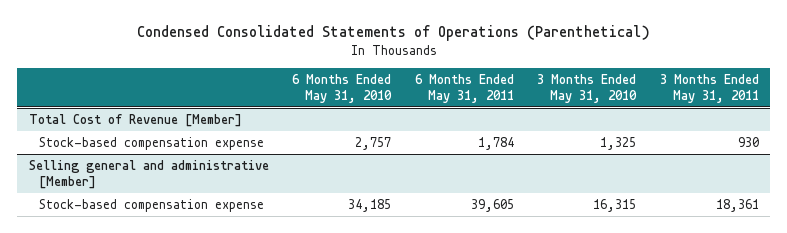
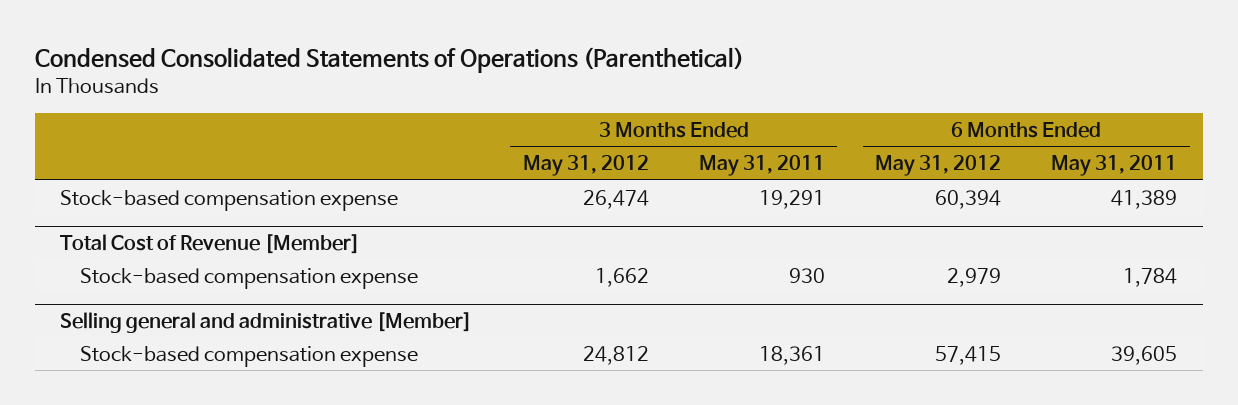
[292,74,393,103] 6 Months Ended May 31, 2010 -> none
[537,74,638,103] 3 Months Ended May 31, 2010 -> none
none -> [522,155,649,177] May 31, 2012
none -> [875,155,1002,177] May 31, 2012
none -> [60,189,399,211] Stock-based compensation expense

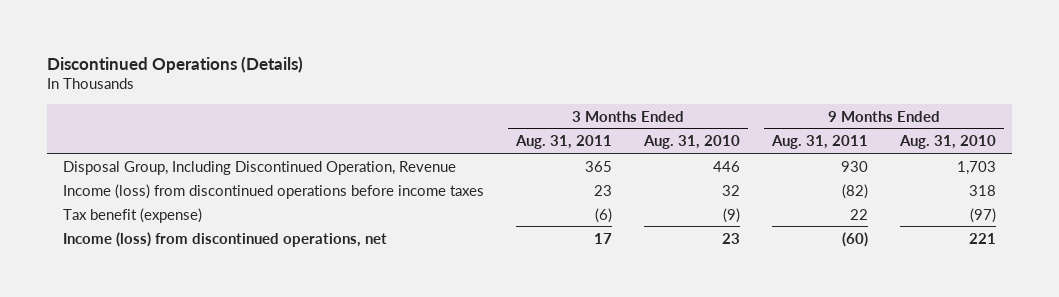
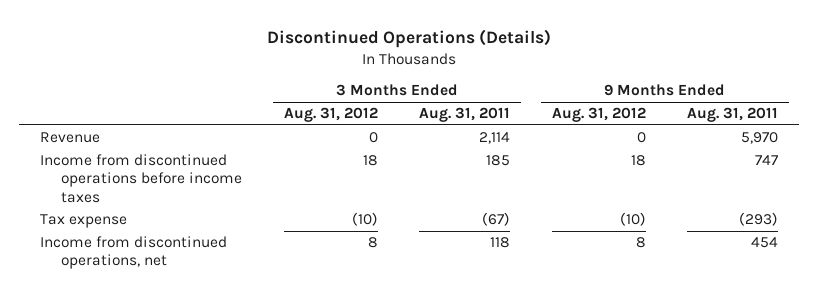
[642,135,740,150] Aug. 31, 2010 -> none
[899,135,997,150] Aug. 31, 2010 -> none
none -> [283,107,378,123] Aug. 31, 2012
none -> [551,107,646,123] Aug. 31, 2012
[62,160,456,175] Disposal Group, Including Discontinued Operation, Revenue -> none
none -> [40,132,101,144] Revenue
[62,183,484,199] Income (loss) from discontinued operations before income taxes -> [40,154,242,203] Income from discontinued operations before income taxes
[593,184,612,196] 23 -> [486,155,511,167] 185
[841,183,868,199] (82) -> [755,155,779,166] 747
[62,207,202,223] Tax benefit (expense) -> [40,214,128,229] Tax expense
[594,207,612,223] (6) -> [482,212,511,227] (67)
[849,208,868,220] 22 -> [739,212,779,227] (293)
[62,231,387,247] Income (loss) from discontinued operations, net -> [40,236,228,270] Income from discontinued operations, net
[593,232,612,244] 17 -> [490,237,511,249] 118
[841,231,868,247] (60) -> [751,237,779,249] 454

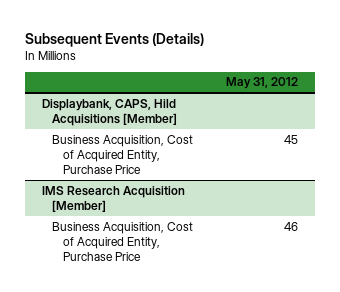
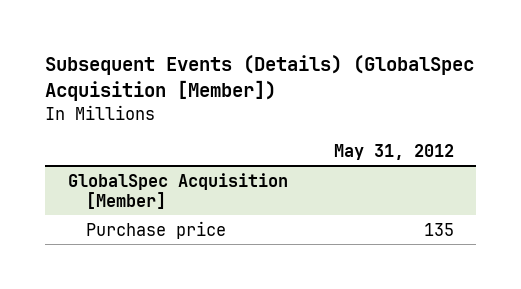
[24,32,204,47] Subsequent Events (Details) -> [44,54,474,101] Subsequent Events (Details) (GlobalSpec Acquisition [Member])
[41,98,178,126] Displaybank, CAPS, Hild Acquisitions [Member] -> none
[41,185,185,212] IMS Research Acquisition [Member] -> none
[52,221,194,261] Business Acquisition, Cost of Acquired Entity, Purchase Price -> none
none -> [67,172,288,210] GlobalSpec Acquisition [Member]
[52,134,194,174] Business Acquisition, Cost of Acquired Entity, Purchase Price -> [86,220,227,239] Purchase price
[284,134,299,144] 45 -> [423,222,454,236] 135

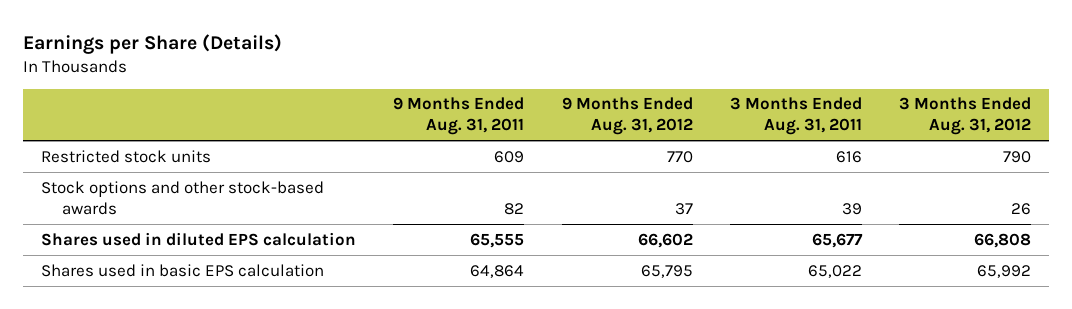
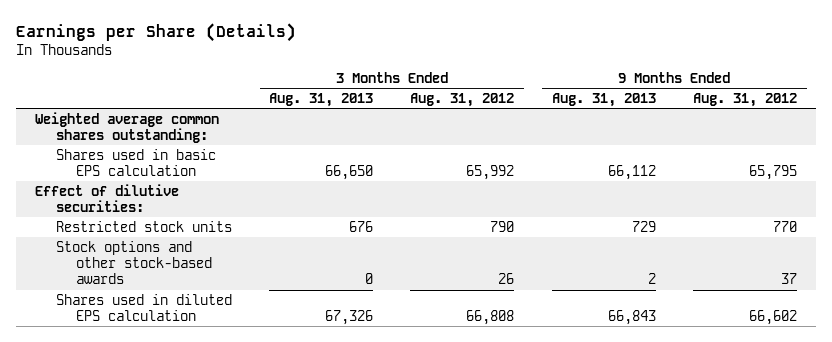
[393,97,525,136] 9 Months Ended Aug. 31, 2011 -> none
[729,97,862,136] 3 Months Ended Aug. 31, 2011 -> none
none -> [268,93,373,108] Aug. 31, 2013
none -> [551,93,656,108] Aug. 31, 2013
none -> [34,111,219,144] Weighted average common shares outstanding:
[41,263,325,277] Shares used in basic EPS calculation -> [55,148,216,177] Shares used in basic EPS calculation
none -> [34,183,179,213] Effect of dilutive securities:

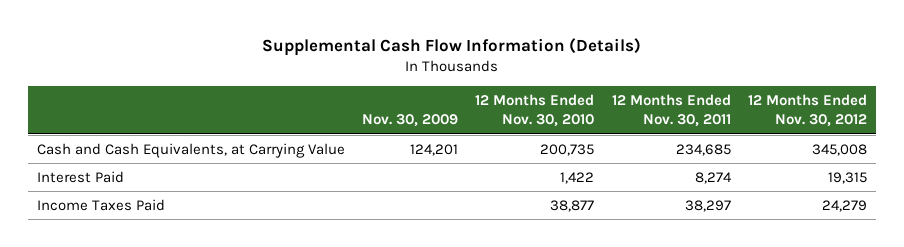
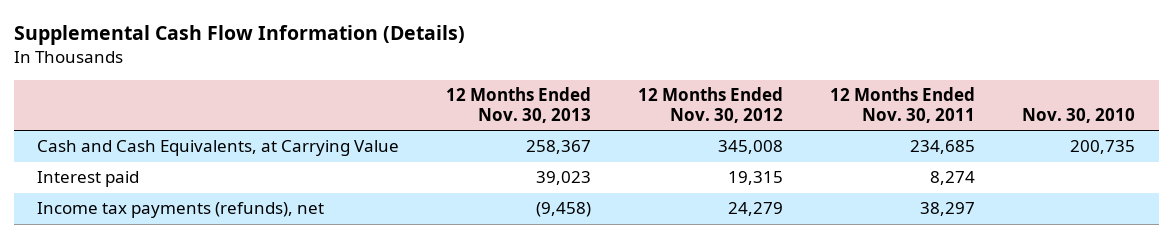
[362,114,459,128] Nov. 30, 2009 -> none
[475,94,595,128] 12 Months Ended Nov. 30, 2010 -> none
none -> [446,87,592,123] 12 Months Ended Nov. 30, 2013
none -> [1022,107,1136,123] Nov. 30, 2010
[36,170,124,183] Interest Paid -> [37,171,140,188] Interest paid
[36,198,165,211] Income Taxes Paid -> [37,202,325,219] Income tax payments (refunds), net

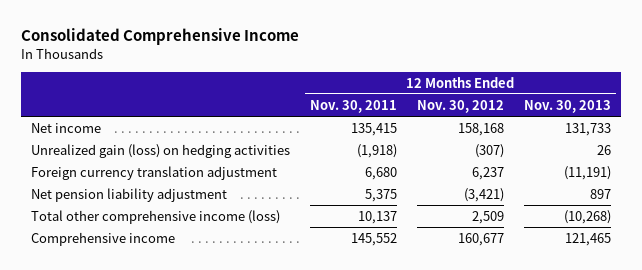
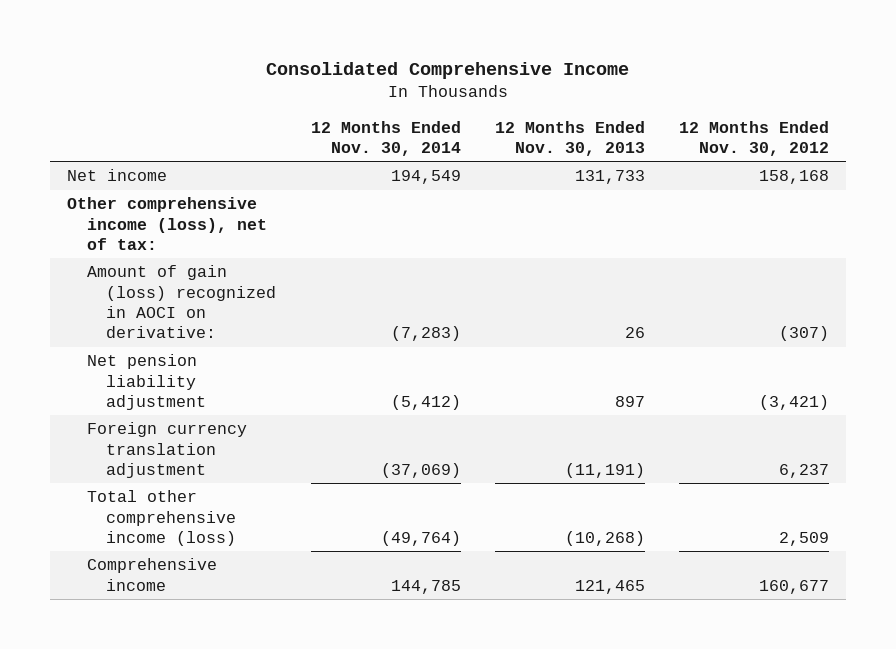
[309,99,397,113] Nov. 30, 2011 -> none
none -> [310,120,461,156] 12 Months Ended Nov. 30, 2014
none -> [66,197,267,250] Other comprehensive income (loss), net of tax:
[30,143,290,158] Unrealized gain (loss) on hedging activities -> [86,265,277,338] Amount of gain (loss) recognized in AOCI on derivative:
[30,165,277,180] Foreign currency translation adjustment -> [86,422,247,478] Foreign currency translation adjustment

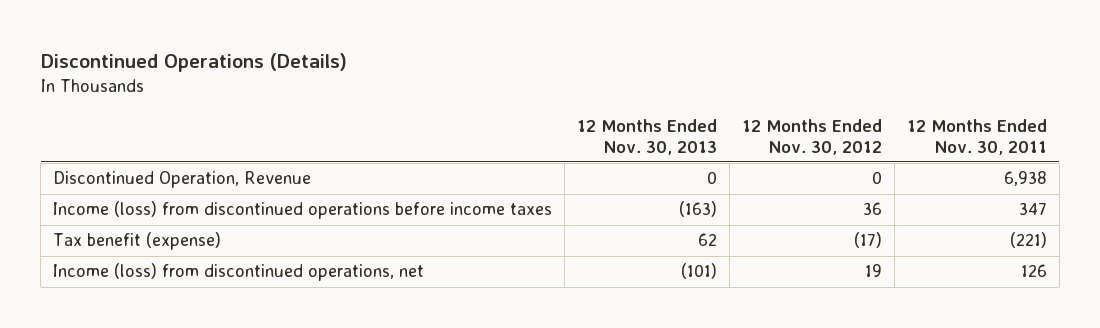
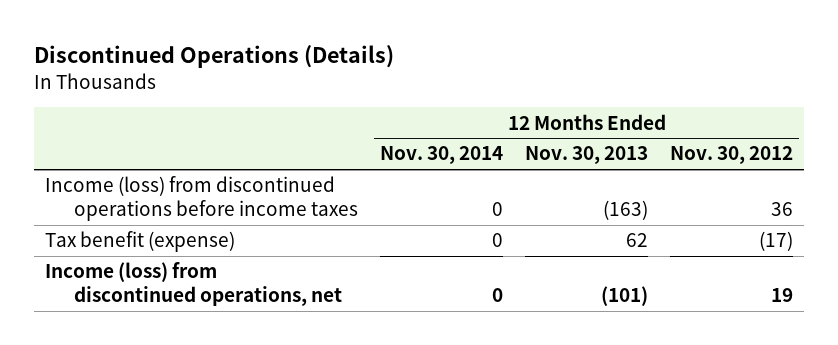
[906,118,1047,155] 12 Months Ended Nov. 30, 2011 -> none
none -> [380,146,504,165] Nov. 30, 2014
[53,171,312,189] Discontinued Operation, Revenue -> none

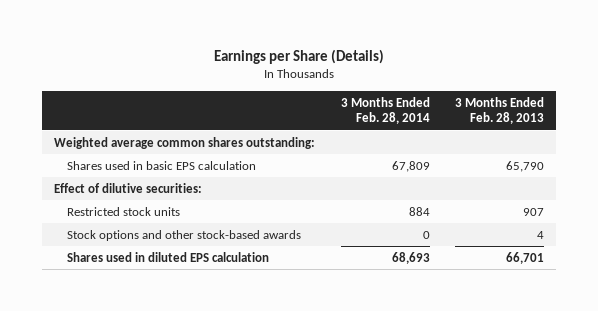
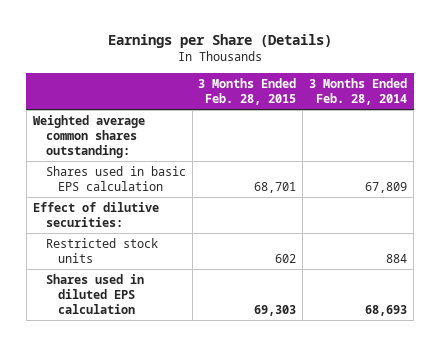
[454,96,544,125] 3 Months Ended Feb. 28, 2013 -> none
none -> [198,78,297,106] 3 Months Ended Feb. 28, 2015
[66,229,301,241] Stock options and other stock-based awards -> none

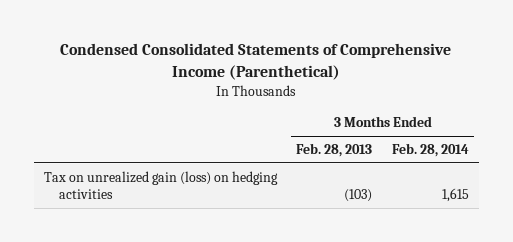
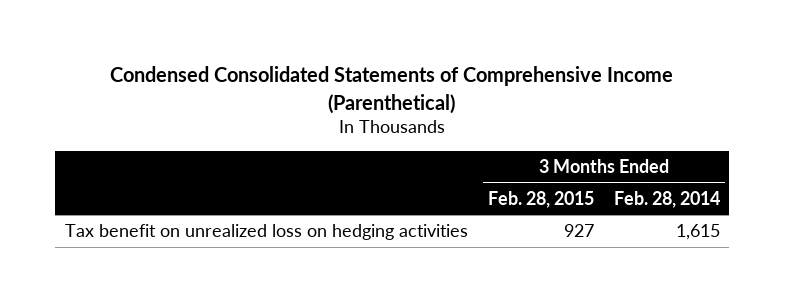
[296,143,373,158] Feb. 28, 2013 -> none
none -> [487,190,594,208] Feb. 28, 2015
[43,171,278,199] Tax on unrealized gain (loss) on hedging activities -> [64,224,468,241] Tax benefit on unrealized loss on hedging activities

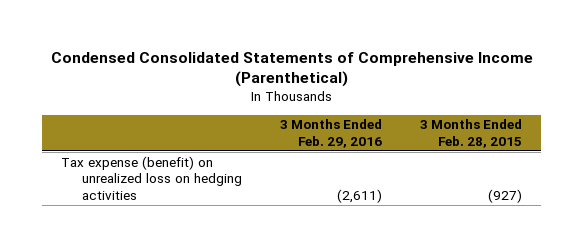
[613,190,720,208] Feb. 28, 2014 -> none
none -> [279,119,382,148] 3 Months Ended Feb. 29, 2016
[64,224,468,241] Tax benefit on unrealized loss on hedging activities -> [61,155,242,200] Tax expense (benefit) on unrealized loss on hedging activities
[563,224,594,238] 927 -> [487,188,522,203] (927)

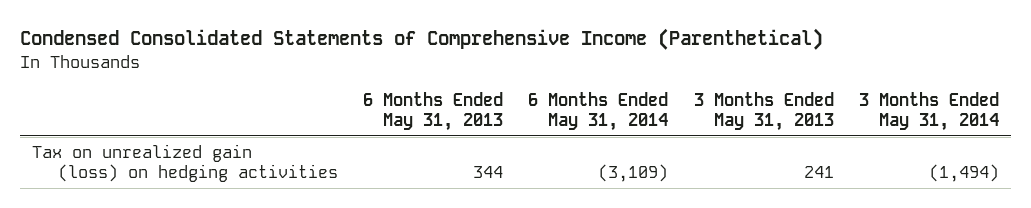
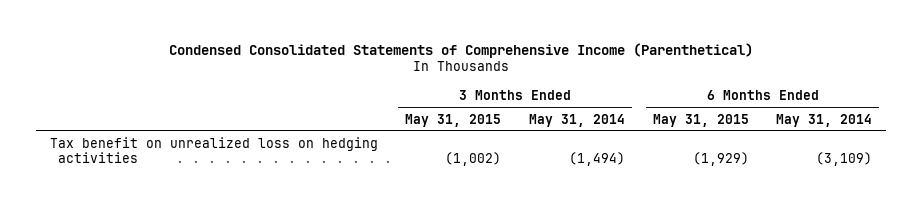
[362,91,503,131] 6 Months Ended May 31, 2013 -> none
[693,91,834,131] 3 Months Ended May 31, 2013 -> none
none -> [405,113,502,127] May 31, 2015
none -> [652,113,749,127] May 31, 2015
[32,144,338,183] Tax on unrealized gain (loss) on hedging activities -> [49,137,378,163] Tax benefit on unrealized loss on hedging activities

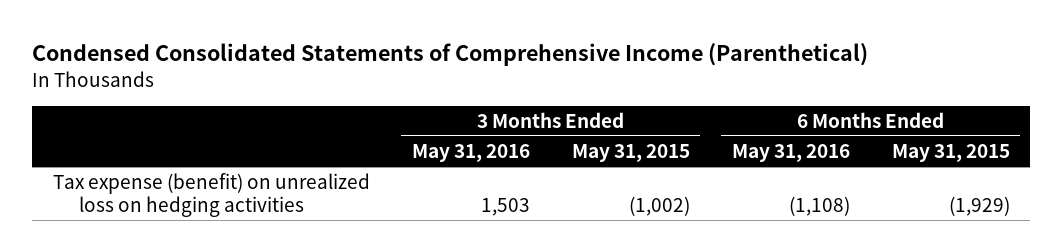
[529,113,626,127] May 31, 2014 -> none
[776,113,873,127] May 31, 2014 -> none
none -> [411,143,530,162] May 31, 2016
none -> [731,143,850,162] May 31, 2016
[49,137,378,163] Tax benefit on unrealized loss on hedging activities -> [52,173,370,218] Tax expense (benefit) on unrealized loss on hedging activities

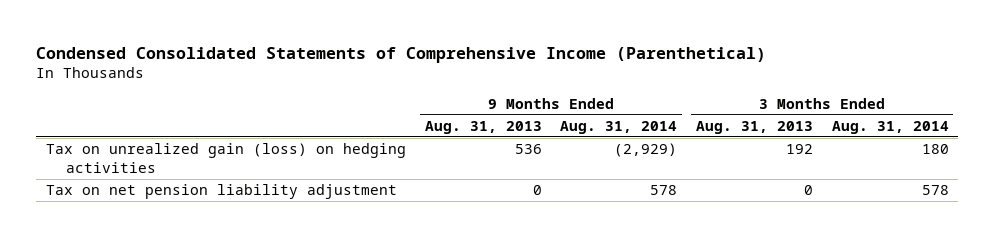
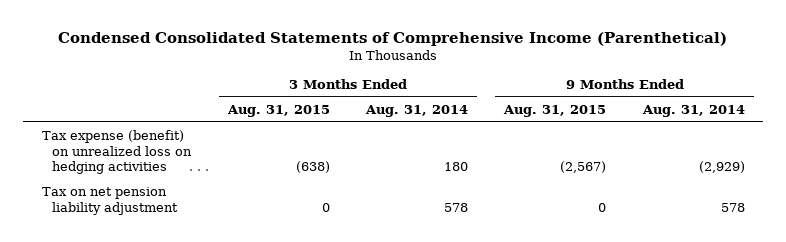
[424,121,542,135] Aug. 31, 2013 -> none
[696,121,814,135] Aug. 31, 2013 -> none
none -> [226,104,330,117] Aug. 31, 2015
none -> [503,104,607,117] Aug. 31, 2015
[45,143,406,173] Tax on unrealized gain (loss) on hedging activities -> [41,129,193,175] Tax expense (benefit) on unrealized loss on hedging activities

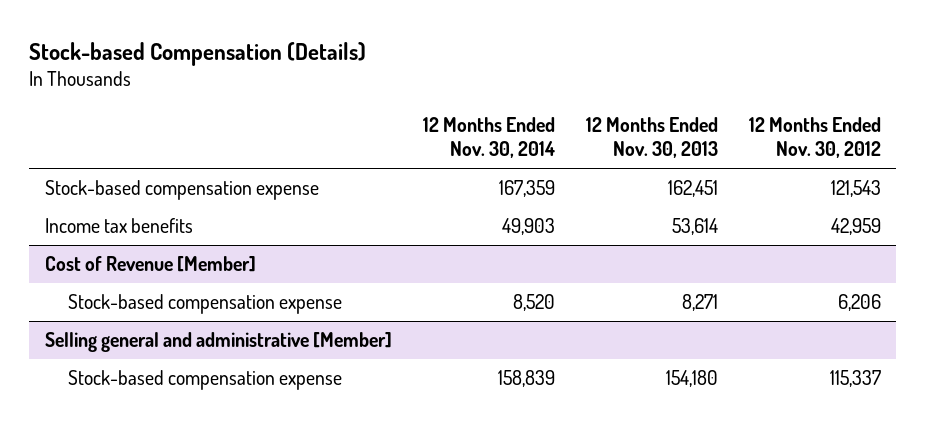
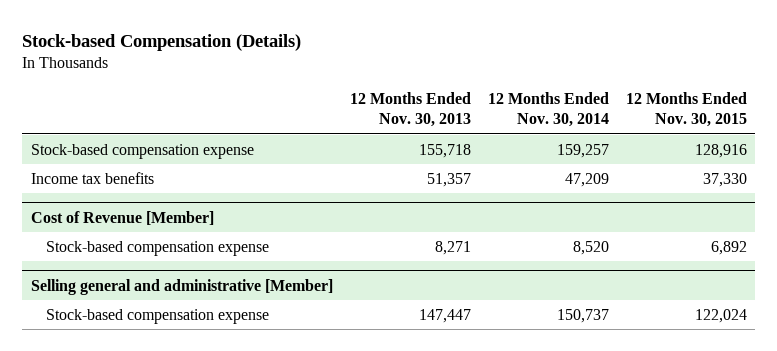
[748,116,881,159] 12 Months Ended Nov. 30, 2012 -> none
none -> [625,92,747,128] 12 Months Ended Nov. 30, 2015
[498,179,555,197] 167,359 -> [556,143,609,158] 159,257
[667,179,718,197] 162,451 -> [418,143,471,158] 155,718
[501,217,555,235] 49,903 -> [564,172,609,187] 47,209
[671,217,718,235] 53,614 -> [426,172,471,187] 51,357
[497,369,555,387] 158,839 -> [556,308,609,323] 150,737
[665,369,718,387] 154,180 -> [418,308,471,323] 147,447

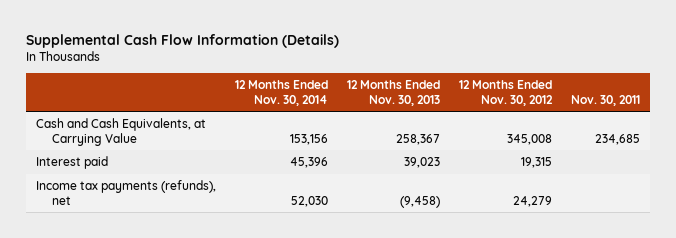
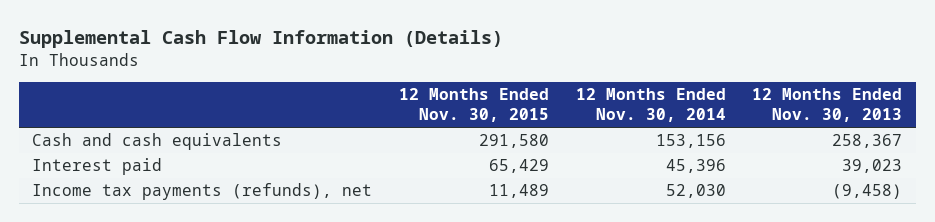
[459,80,554,106] 12 Months Ended Nov. 30, 2012 -> none
[571,94,641,106] Nov. 30, 2011 -> none
none -> [398,88,549,123] 12 Months Ended Nov. 30, 2015
[35,118,206,146] Cash and Cash Equivalents, at Carrying Value -> [32,133,283,151] Cash and cash equivalents

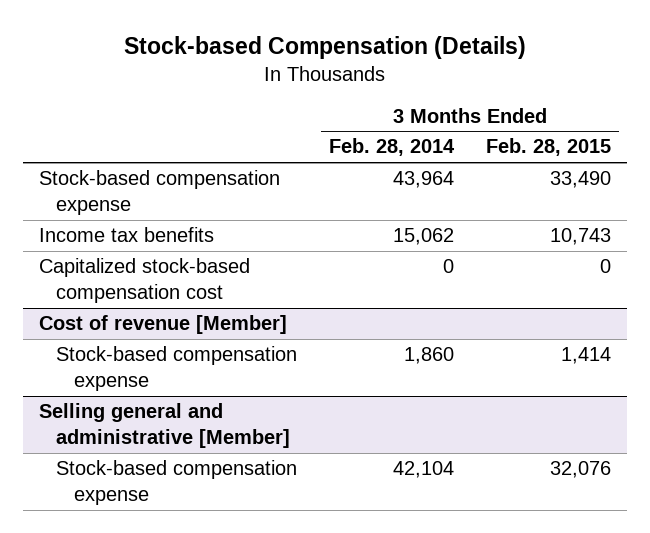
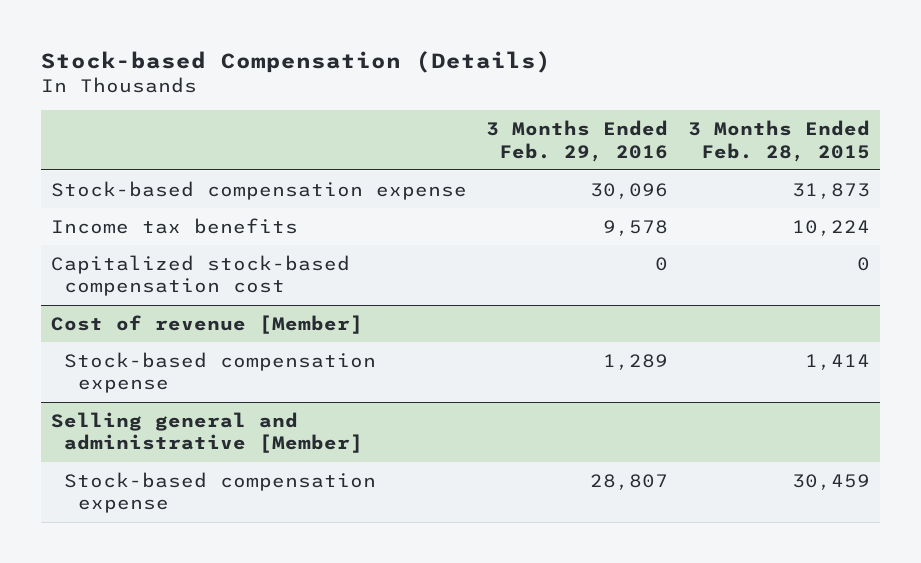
[329,138,456,157] Feb. 28, 2014 -> none
none -> [486,119,669,162] 3 Months Ended Feb. 29, 2016
[549,171,611,189] 33,490 -> [792,182,871,199] 31,873
[549,228,611,246] 10,743 -> [792,219,871,236] 10,224
[549,461,611,479] 32,076 -> [792,473,871,490] 30,459

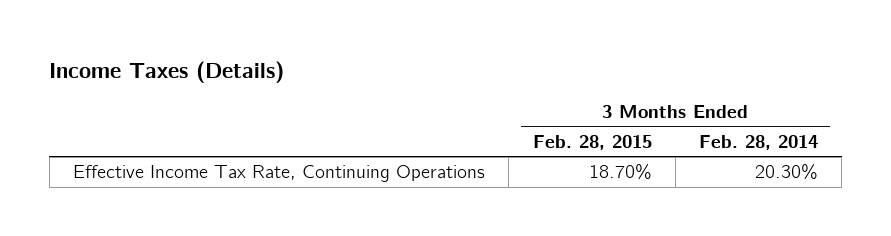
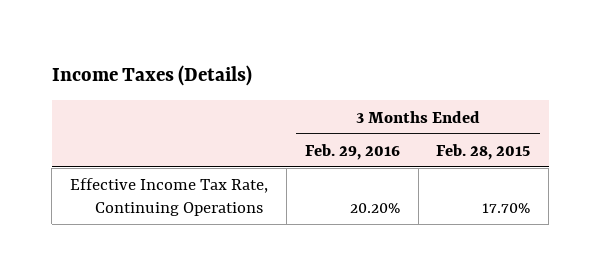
[699,134,819,150] Feb. 28, 2014 -> none
none -> [304,143,400,160] Feb. 29, 2016
[588,164,652,181] 18.70% -> [482,202,531,213] 17.70%

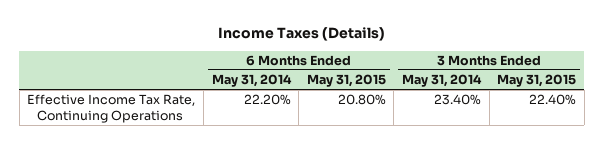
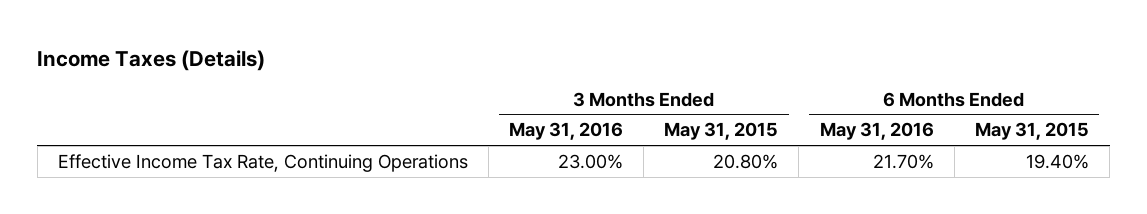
[211,74,292,88] May 31, 2014 -> none
[401,74,482,88] May 31, 2014 -> none
none -> [509,122,624,141] May 31, 2016
none -> [819,122,934,141] May 31, 2016
[337,94,386,106] 20.80% -> [1025,153,1089,169] 19.40%
[529,94,577,106] 22.40% -> [713,153,779,169] 20.80%

